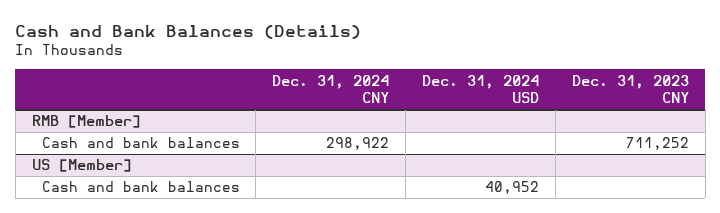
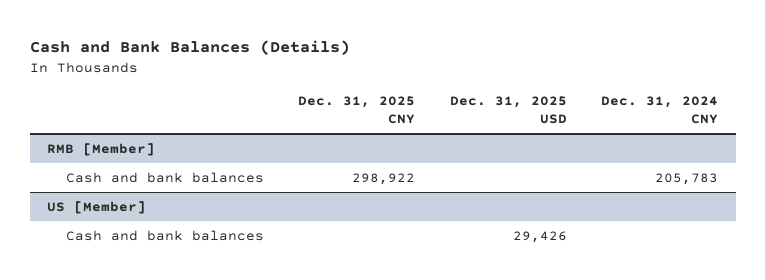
[422,74,540,104] Dec. 31, 2024 USD -> none
[571,74,689,104] Dec. 31, 2023 CNY -> none
none -> [298,96,416,125] Dec. 31, 2025 CNY
none -> [449,96,567,125] Dec. 31, 2025 USD
[326,137,390,151] 298,922 -> [655,172,719,185] 205,783

